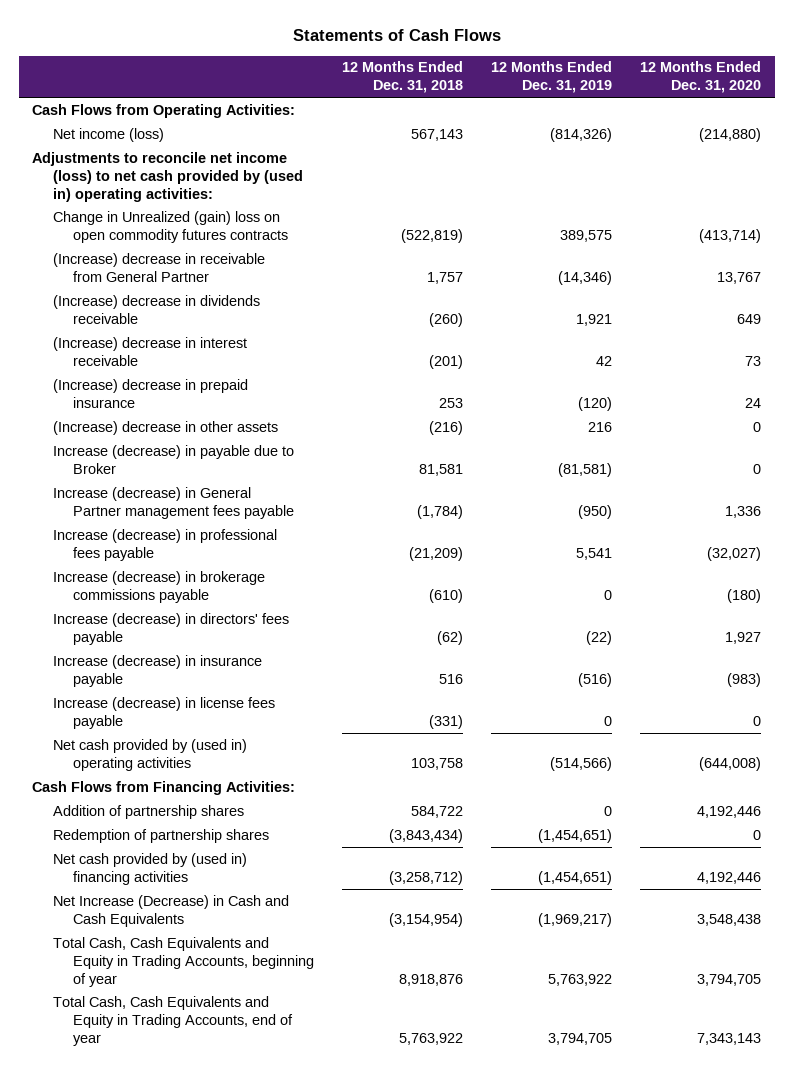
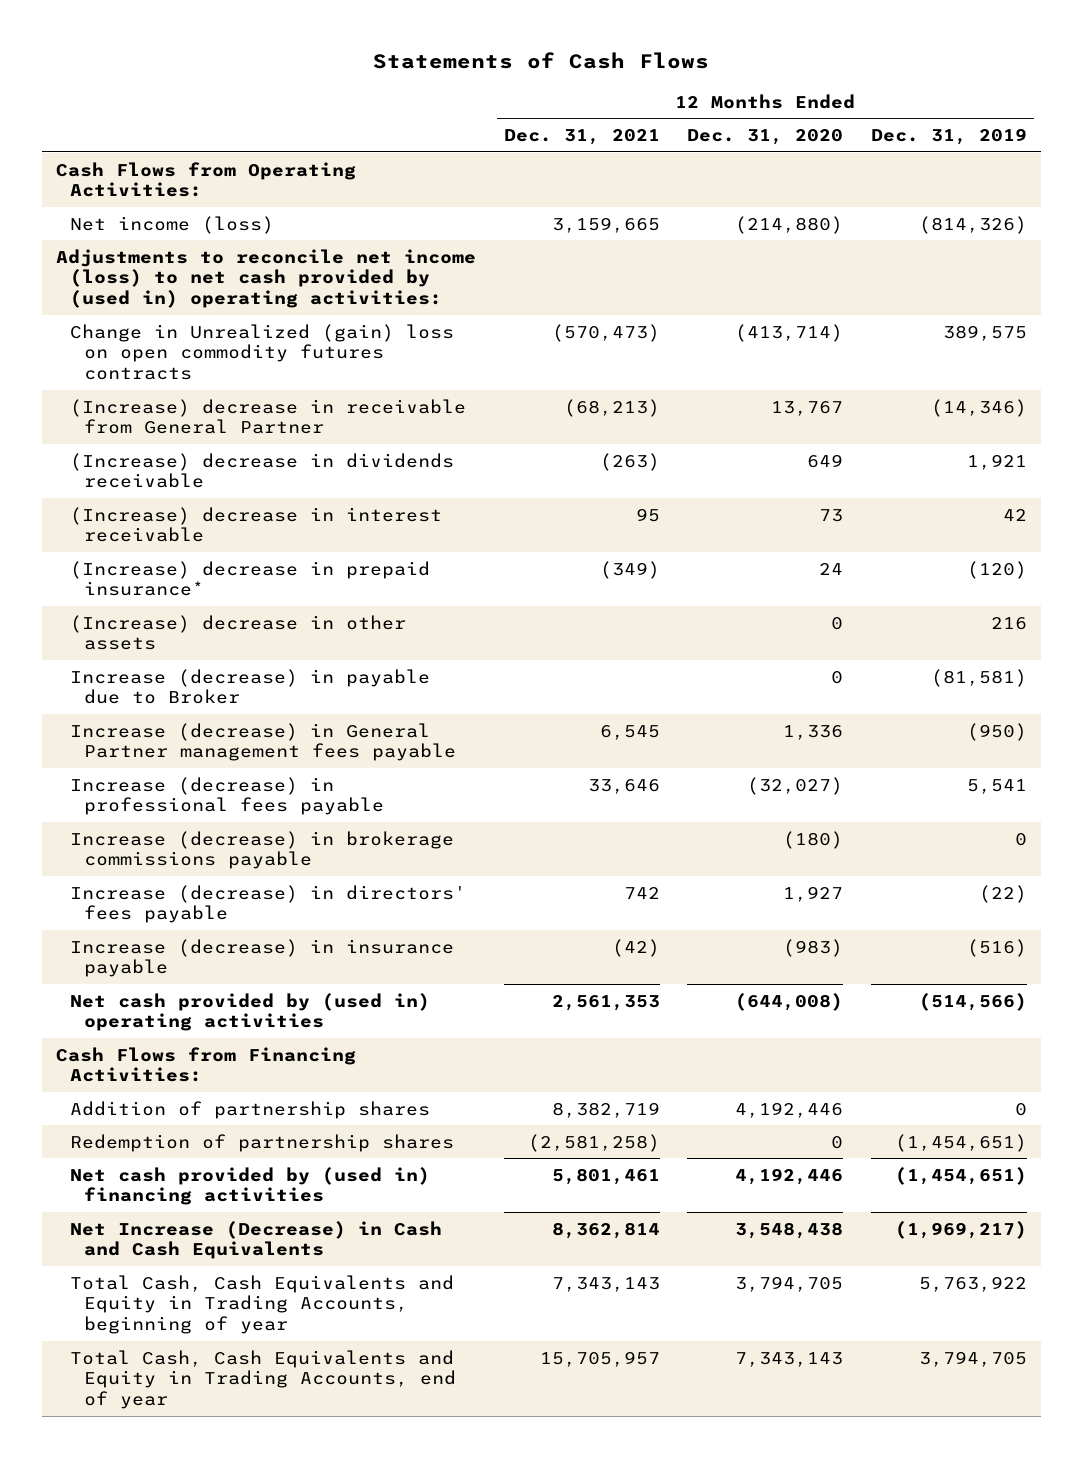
[342,61,464,94] 12 Months Ended Dec. 31, 2018 -> none
none -> [503,129,660,146] Dec. 31, 2021
[52,378,248,408] (Increase) decrease in prepaid insurance -> [69,560,430,597] (Increase) decrease in prepaid insurance*
[52,696,275,729] Increase (decrease) in license fees payable -> none

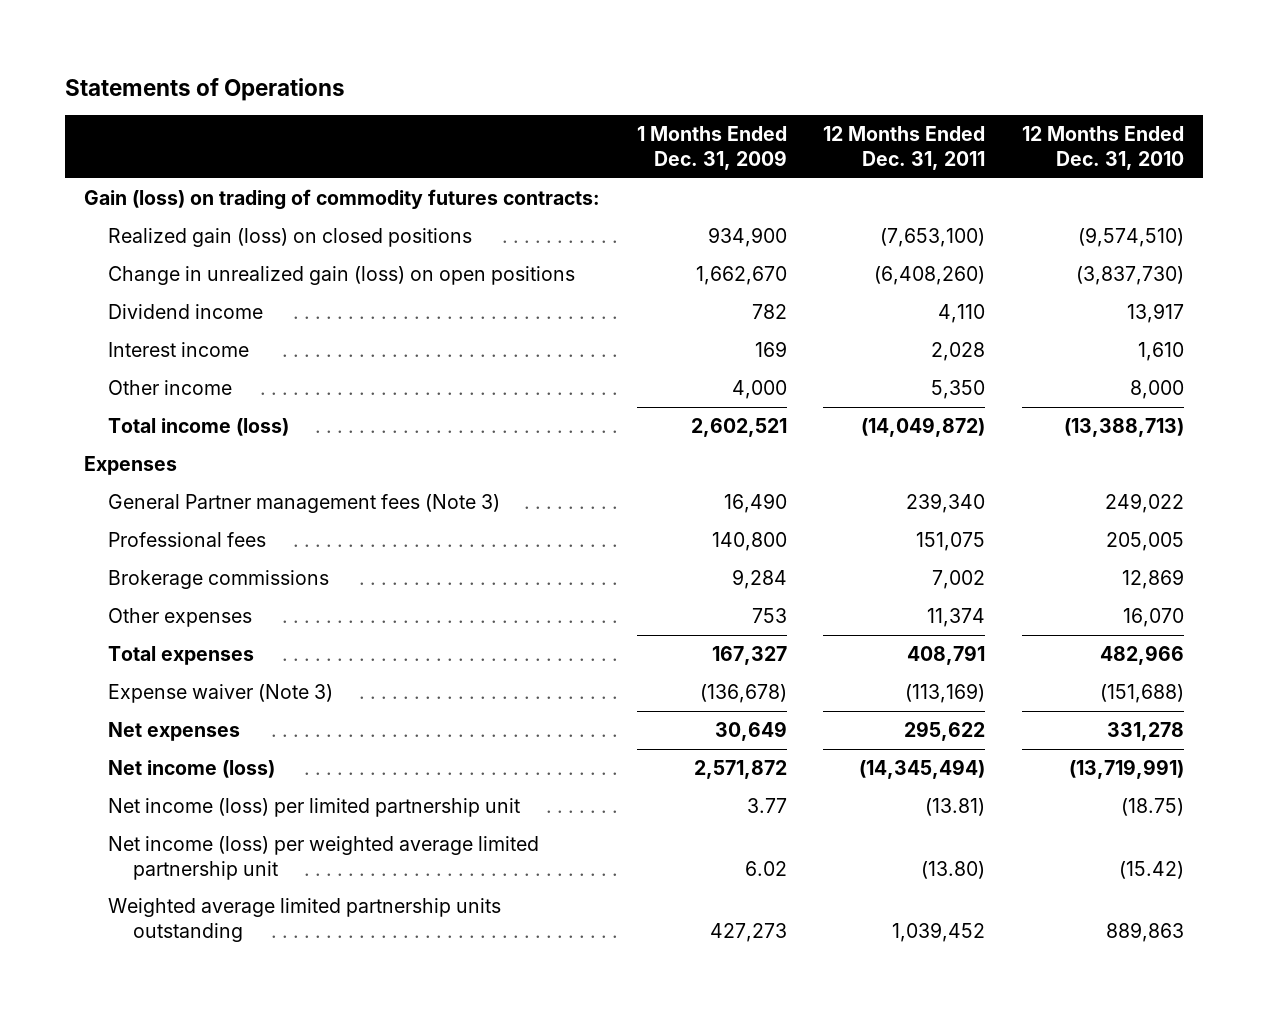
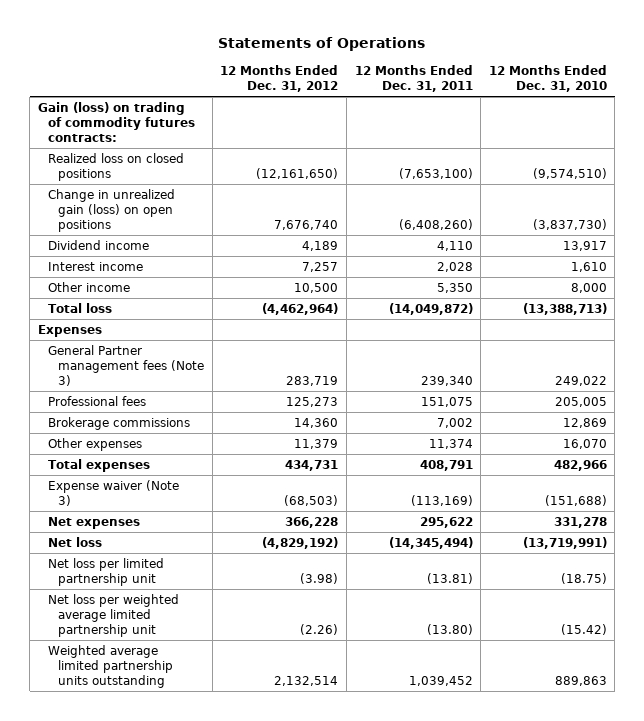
[636,126,787,171] 1 Months Ended Dec. 31, 2009 -> none
none -> [220,65,339,93] 12 Months Ended Dec. 31, 2012
[108,228,473,248] Realized gain (loss) on closed positions -> [48,152,185,182] Realized loss on closed positions
[108,418,290,437] Total income (loss) -> [48,302,113,313] Total loss
[108,760,276,779] Net income (loss) -> [48,536,103,547] Net loss
[108,798,521,818] Net income (loss) per limited partnership unit -> [48,557,165,587] Net loss per limited partnership unit
[108,836,540,880] Net income (loss) per weighted average limited partnership unit -> [48,593,180,638] Net loss per weighted average limited partnership unit

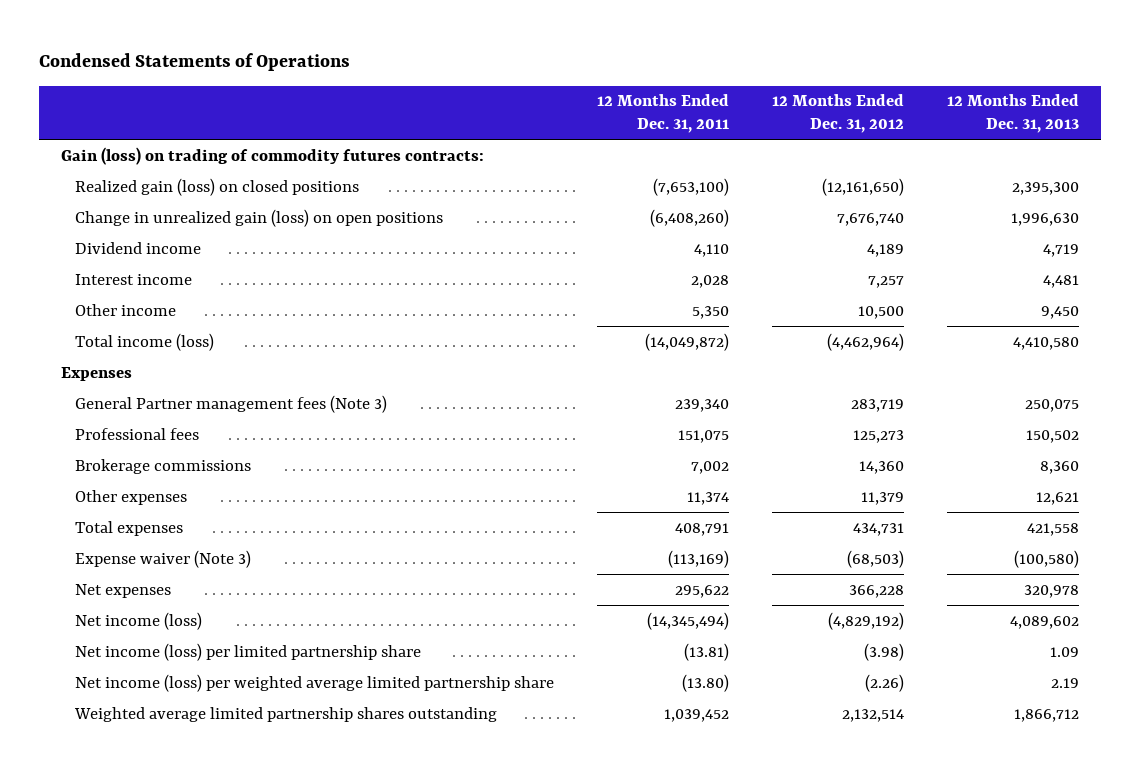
[218,37,426,52] Statements of Operations -> [39,53,351,72] Condensed Statements of Operations
[488,65,607,93] 12 Months Ended Dec. 31, 2010 -> none
none -> [947,94,1080,133] 12 Months Ended Dec. 31, 2013
[48,152,185,182] Realized loss on closed positions -> [75,177,360,196] Realized gain (loss) on closed positions
[48,302,113,313] Total loss -> [75,332,215,351] Total income (loss)
[48,536,103,547] Net loss -> [75,611,203,630] Net income (loss)
[48,557,165,587] Net loss per limited partnership unit -> [75,642,422,661] Net income (loss) per limited partnership share
[48,593,180,638] Net loss per weighted average limited partnership unit -> [75,673,555,692] Net income (loss) per weighted average limited partnership share
[48,644,174,689] Weighted average limited partnership units outstanding -> [74,706,498,722] Weighted average limited partnership shares outstanding

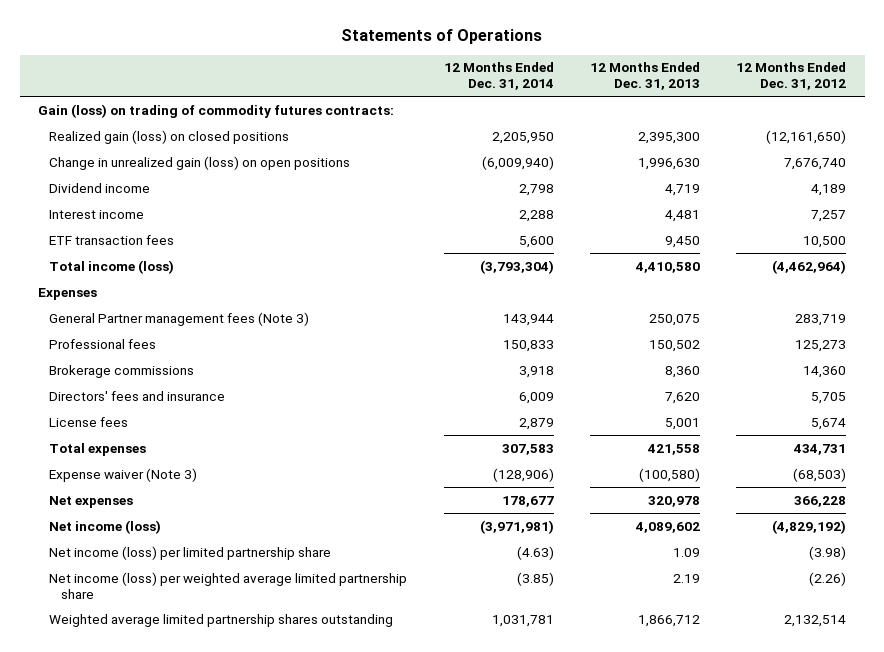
[39,53,351,72] Condensed Statements of Operations -> [341,28,543,44] Statements of Operations
[597,94,730,133] 12 Months Ended Dec. 31, 2011 -> none
none -> [443,62,554,91] 12 Months Ended Dec. 31, 2014
[75,303,177,316] Other income -> [49,234,175,245] ETF transaction fees
[75,489,188,505] Other expenses -> none
none -> [49,390,226,401] Directors' fees and insurance
none -> [49,416,129,427] License fees

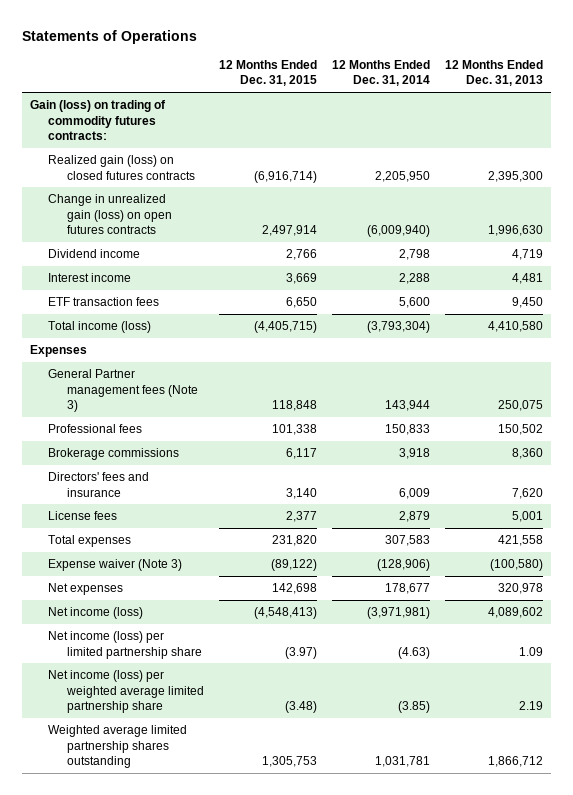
[736,62,847,91] 12 Months Ended Dec. 31, 2012 -> none
none -> [218,59,317,87] 12 Months Ended Dec. 31, 2015
[49,129,290,144] Realized gain (loss) on closed positions -> [48,155,195,180] Realized gain (loss) on closed futures contracts
[49,155,351,170] Change in unrealized gain (loss) on open positions -> [48,194,172,235] Change in unrealized gain (loss) on open futures contracts

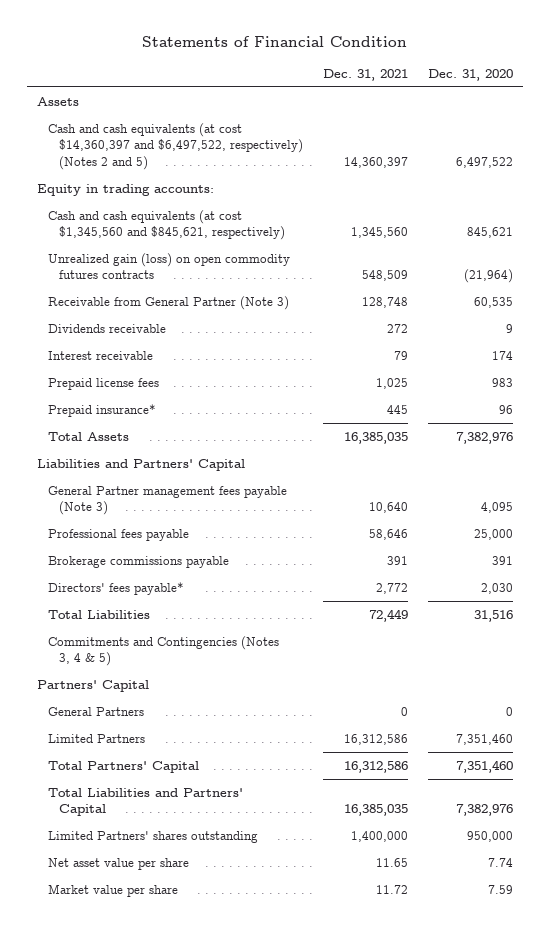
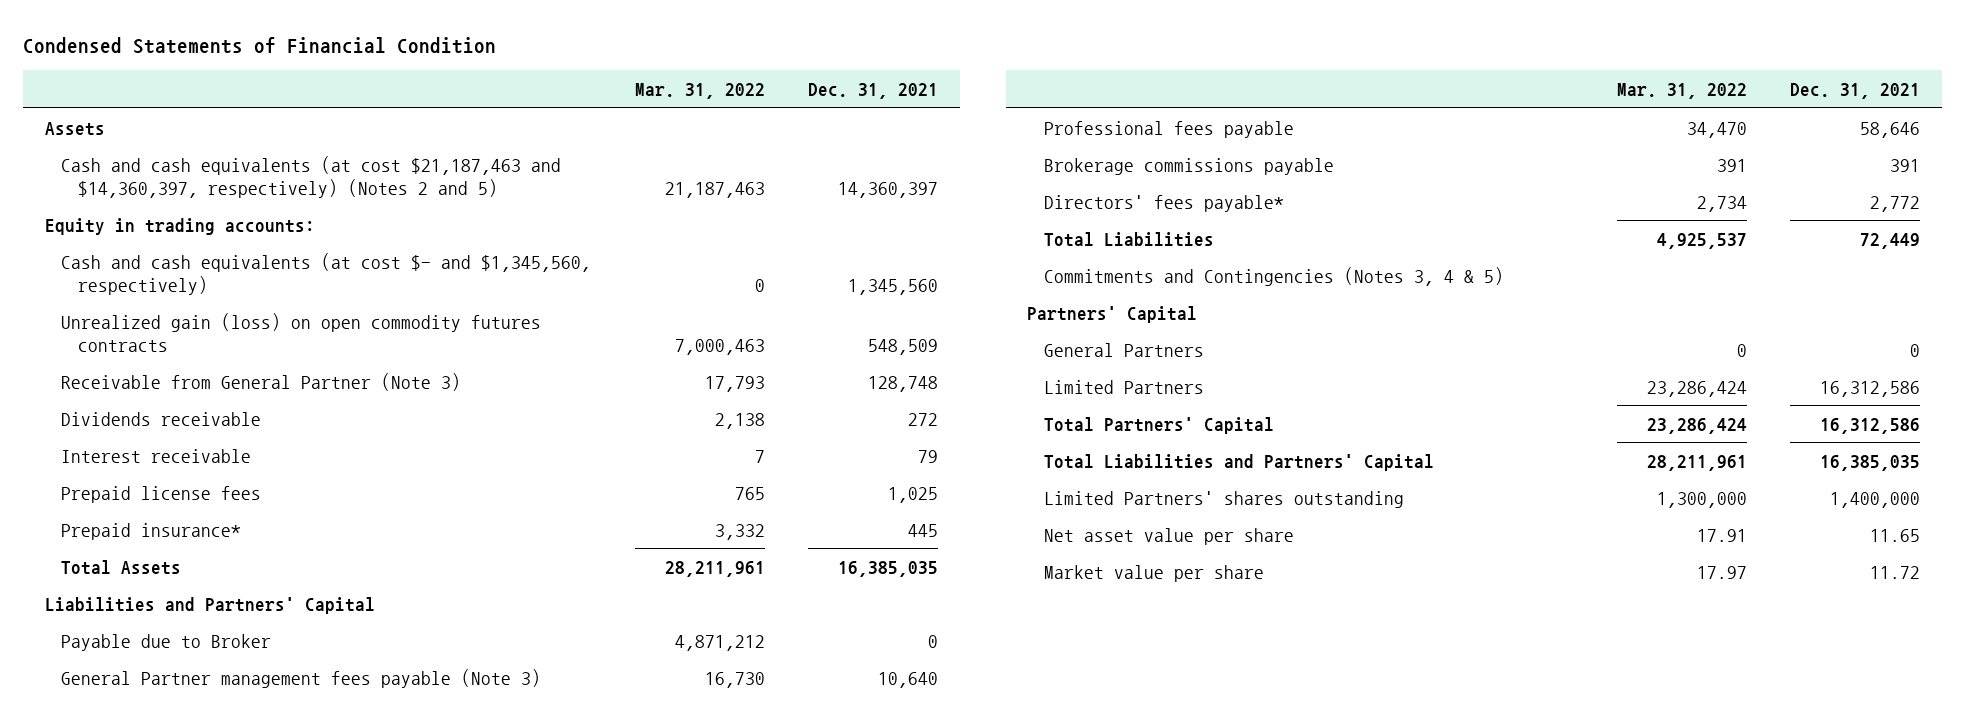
[142,36,408,48] Statements of Financial Condition -> [23,36,497,54] Condensed Statements of Financial Condition
[428,68,514,81] Dec. 31, 2020 -> none
none -> [634,82,765,99] Mar. 31, 2022
[48,122,304,171] Cash and cash equivalents (at cost $14,360,397 and $6,497,522, respectively) (Notes 2 and 5) -> [61,155,562,198] Cash and cash equivalents (at cost $21,187,463 and $14,360,397, respectively) (Notes 2 and 5)
[48,209,286,241] Cash and cash equivalents (at cost $1,345,560 and $845,621, respectively) -> [61,252,592,295] Cash and cash equivalents (at cost $- and $1,345,560, respectively)
none -> [61,633,272,651] Payable due to Broker

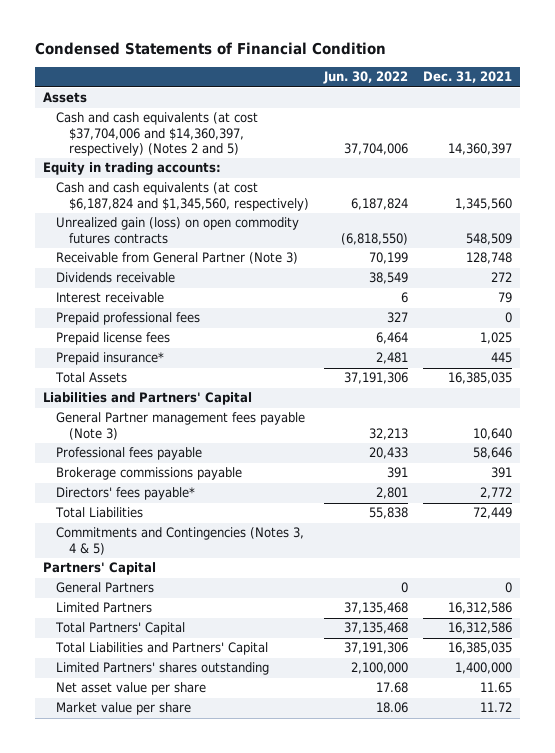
[634,82,765,99] Mar. 31, 2022 -> none
none -> [323,71,409,85] Jun. 30, 2022
[61,155,562,198] Cash and cash equivalents (at cost $21,187,463 and $14,360,397, respectively) (Notes 2 and 5) -> [55,112,258,156] Cash and cash equivalents (at cost $37,704,006 and $14,360,397, respectively) (Notes 2 and 5)
[61,252,592,295] Cash and cash equivalents (at cost $- and $1,345,560, respectively) -> [55,182,309,211] Cash and cash equivalents (at cost $6,187,824 and $1,345,560, respectively)
none -> [55,312,200,326] Prepaid professional fees
[61,633,272,651] Payable due to Broker -> none

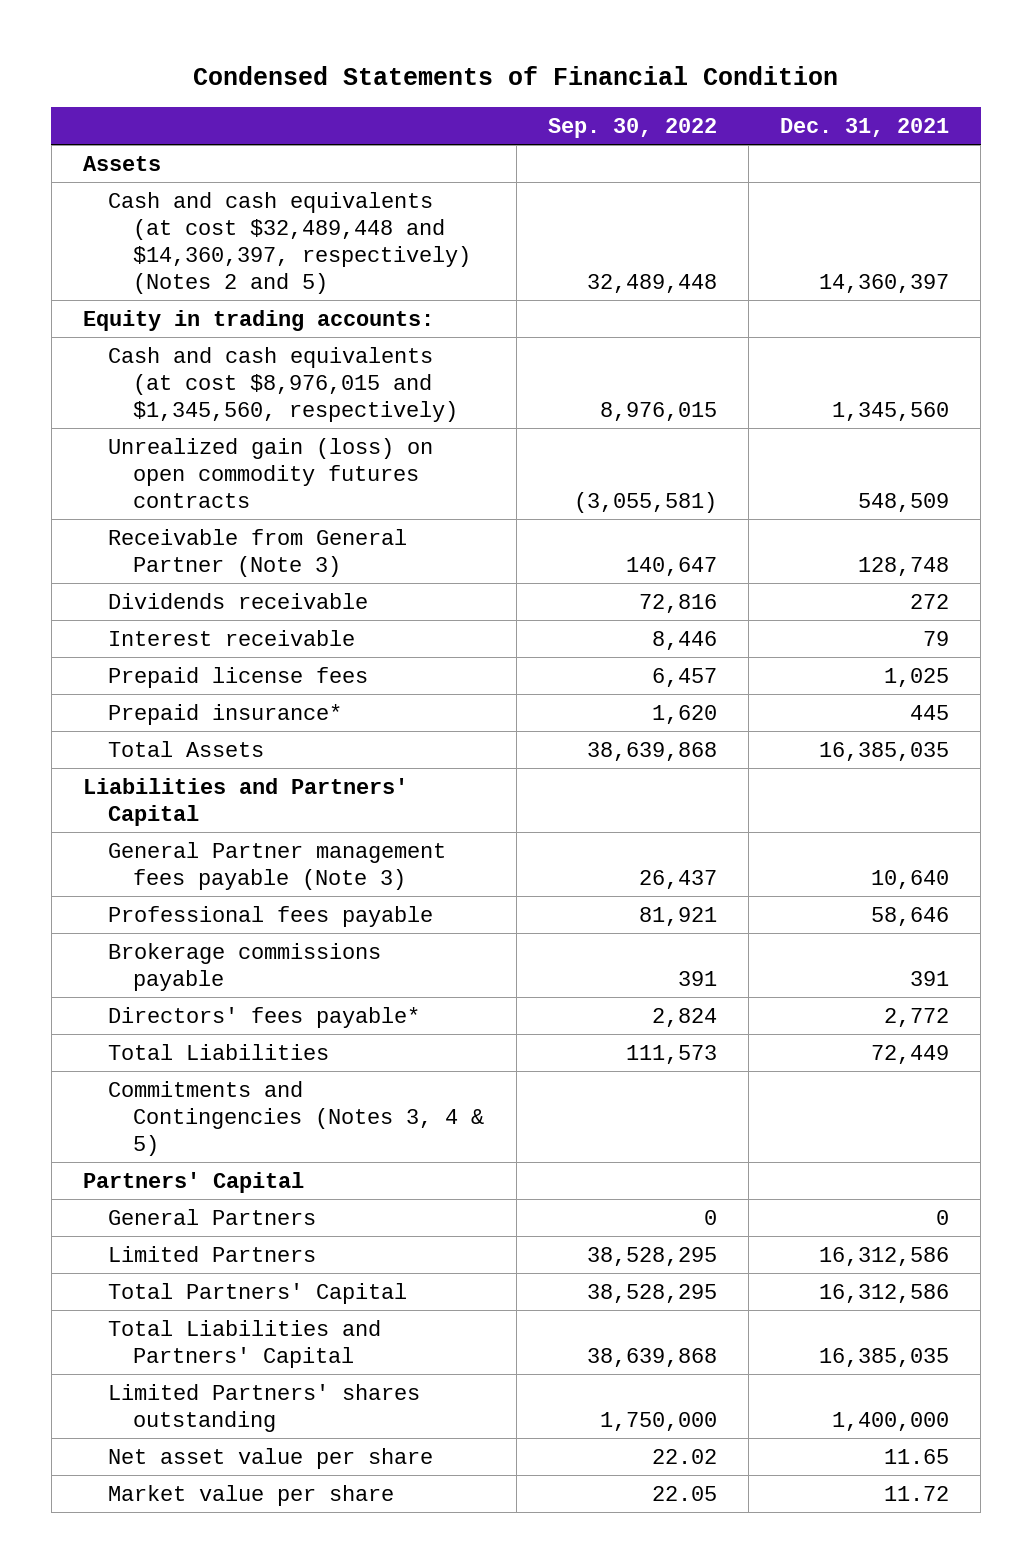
[323,71,409,85] Jun. 30, 2022 -> none
none -> [547,118,717,139] Sep. 30, 2022
[55,112,258,156] Cash and cash equivalents (at cost $37,704,006 and $14,360,397, respectively) (Notes 2 and 5) -> [108,191,472,294] Cash and cash equivalents (at cost $32,489,448 and $14,360,397, respectively) (Notes 2 and 5)
[55,182,309,211] Cash and cash equivalents (at cost $6,187,824 and $1,345,560, respectively) -> [108,346,459,422] Cash and cash equivalents (at cost $8,976,015 and $1,345,560, respectively)
[55,312,200,326] Prepaid professional fees -> none

